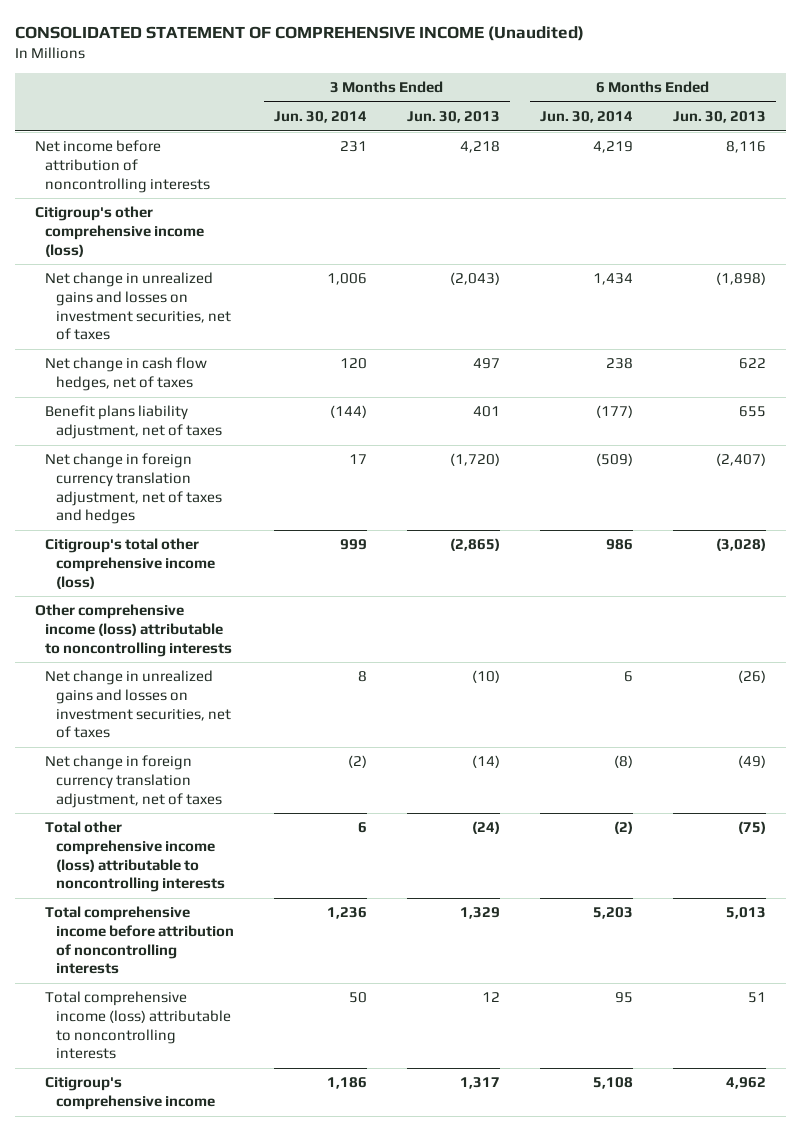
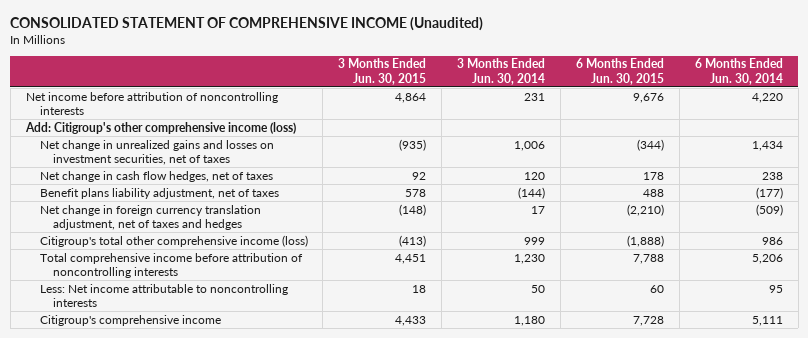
[406,110,500,123] Jun. 30, 2013 -> none
[672,110,766,123] Jun. 30, 2013 -> none
none -> [338,58,427,85] 3 Months Ended Jun. 30, 2015
none -> [575,58,664,85] 6 Months Ended Jun. 30, 2015
[592,141,633,154] 4,219 -> [751,92,783,103] 4,220
[35,206,205,257] Citigroup's other comprehensive income (loss) -> [24,121,296,134] Add: Citigroup's other comprehensive income (loss)
[35,604,233,657] Other comprehensive income (loss) attributable to noncontrolling interests -> none
[45,670,231,739] Net change in unrealized gains and losses on investment securities, net of taxes -> none
[45,755,222,808] Net change in foreign currency translation adjustment, net of taxes -> none
[45,821,225,893] Total other comprehensive income (loss) attributable to noncontrolling interests -> none
[326,907,367,920] 1,236 -> [514,253,546,264] 1,230
[592,907,633,920] 5,203 -> [751,253,783,264] 5,206
[45,991,231,1060] Total comprehensive income (loss) attributable to noncontrolling interests -> [39,283,288,307] Less: Net income attributable to noncontrolling interests
[326,1077,367,1090] 1,186 -> [514,315,546,326] 1,180
[592,1077,633,1090] 5,108 -> [751,315,783,326] 5,111

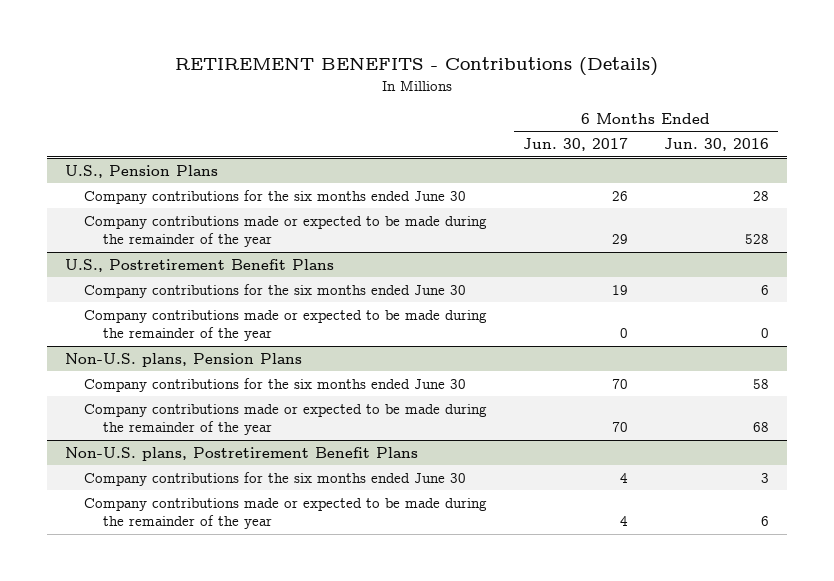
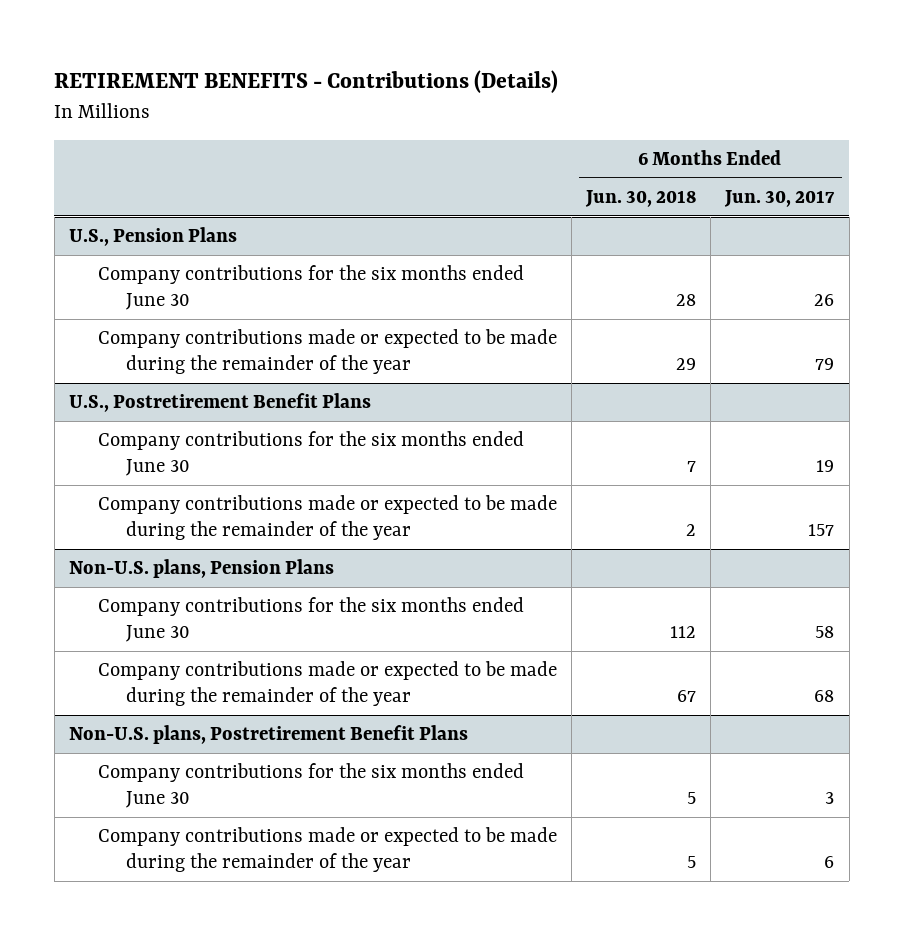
[664,138,770,152] Jun. 30, 2016 -> none
none -> [584,189,696,207] Jun. 30, 2018
[612,234,629,245] 29 -> [815,358,835,371] 79
[620,328,629,339] 0 -> [808,524,835,537] 157
[612,378,629,389] 70 -> [815,626,835,639] 58
[612,422,629,433] 70 -> [814,690,835,703] 68
[620,472,629,483] 4 -> [825,792,835,805] 3
[620,516,629,527] 4 -> [824,856,835,869] 6

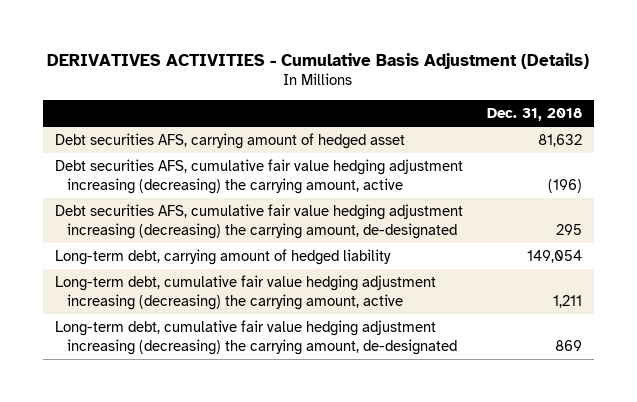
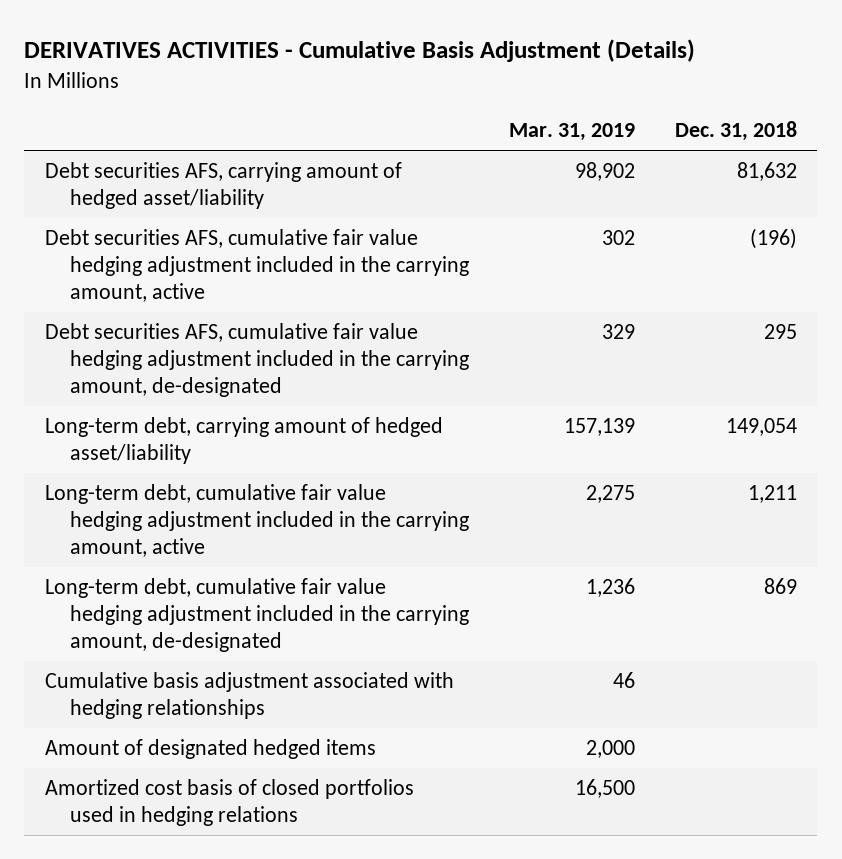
none -> [508,123,635,142] Mar. 31, 2019
[54,133,405,150] Debt securities AFS, carrying amount of hedged asset -> [44,162,402,210] Debt securities AFS, carrying amount of hedged asset/liability
[54,159,463,194] Debt securities AFS, cumulative fair value hedging adjustment increasing (decreasing) the carrying amount, active -> [44,229,469,302] Debt securities AFS, cumulative fair value hedging adjustment included in the carrying amount, active
[54,204,463,239] Debt securities AFS, cumulative fair value hedging adjustment increasing (decreasing) the carrying amount, de-designated -> [44,323,469,397] Debt securities AFS, cumulative fair value hedging adjustment included in the carrying amount, de-designated
[54,249,391,266] Long-term debt, carrying amount of hedged liability -> [44,417,443,465] Long-term debt, carrying amount of hedged asset/liability
[54,275,436,310] Long-term debt, cumulative fair value hedging adjustment increasing (decreasing) the carrying amount, active -> [44,484,469,557] Long-term debt, cumulative fair value hedging adjustment included in the carrying amount, active
[54,320,458,355] Long-term debt, cumulative fair value hedging adjustment increasing (decreasing) the carrying amount, de-designated -> [44,578,469,652] Long-term debt, cumulative fair value hedging adjustment included in the carrying amount, de-designated
none -> [44,672,454,720] Cumulative basis adjustment associated with hedging relationships
none -> [44,739,376,760] Amount of designated hedged items
none -> [44,779,414,827] Amortized cost basis of closed portfolios used in hedging relations

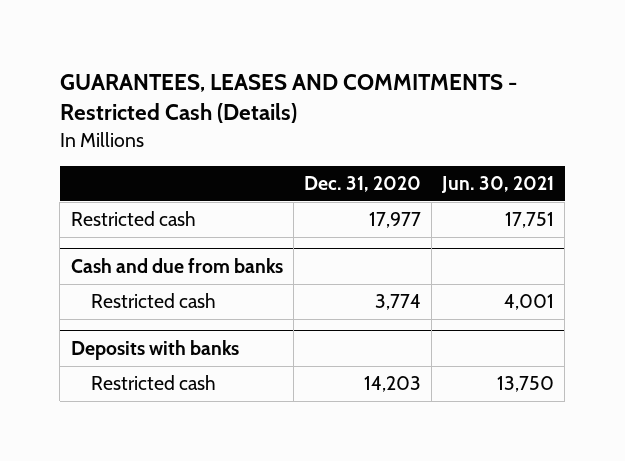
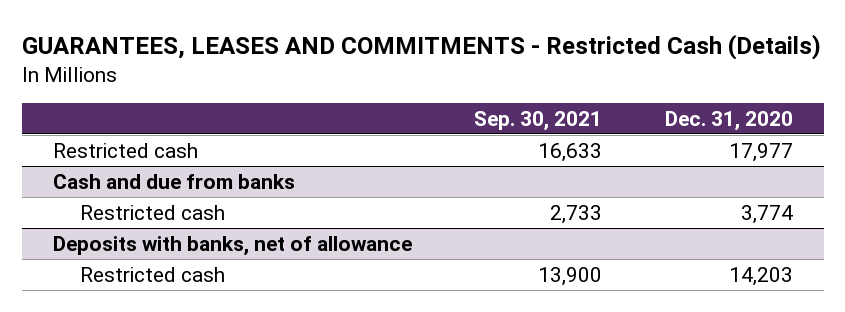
[441,176,555,194] Jun. 30, 2021 -> none
none -> [474,111,603,132] Sep. 30, 2021
[70,340,239,361] Deposits with banks -> [52,235,412,256] Deposits with banks, net of allowance

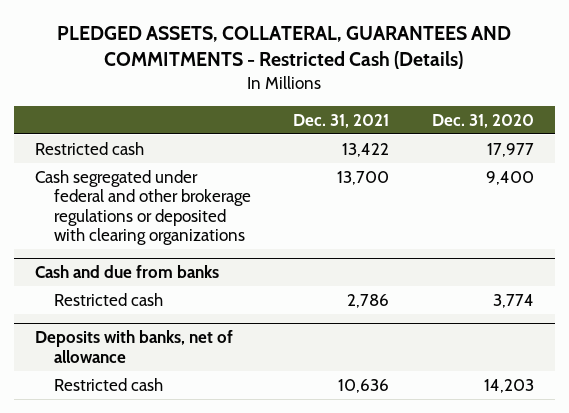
[21,34,821,61] GUARANTEES, LEASES AND COMMITMENTS - Restricted Cash (Details) -> [57,26,512,70] PLEDGED ASSETS, COLLATERAL, GUARANTEES AND COMMITMENTS - Restricted Cash (Details)
[474,111,603,132] Sep. 30, 2021 -> none
none -> [293,113,390,128] Dec. 31, 2021
none -> [35,169,252,246] Cash segregated under federal and other brokerage regulations or deposited with clearing organizations

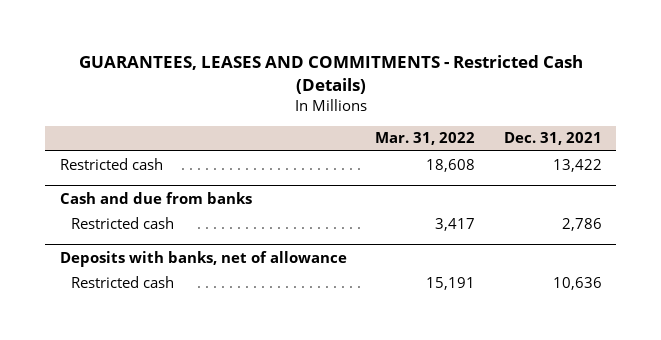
[57,26,512,70] PLEDGED ASSETS, COLLATERAL, GUARANTEES AND COMMITMENTS - Restricted Cash (Details) -> [78,55,583,94] GUARANTEES, LEASES AND COMMITMENTS - Restricted Cash (Details)
[431,113,534,128] Dec. 31, 2020 -> none
none -> [375,132,476,146] Mar. 31, 2022
[35,169,252,246] Cash segregated under federal and other brokerage regulations or deposited with clearing organizations -> none

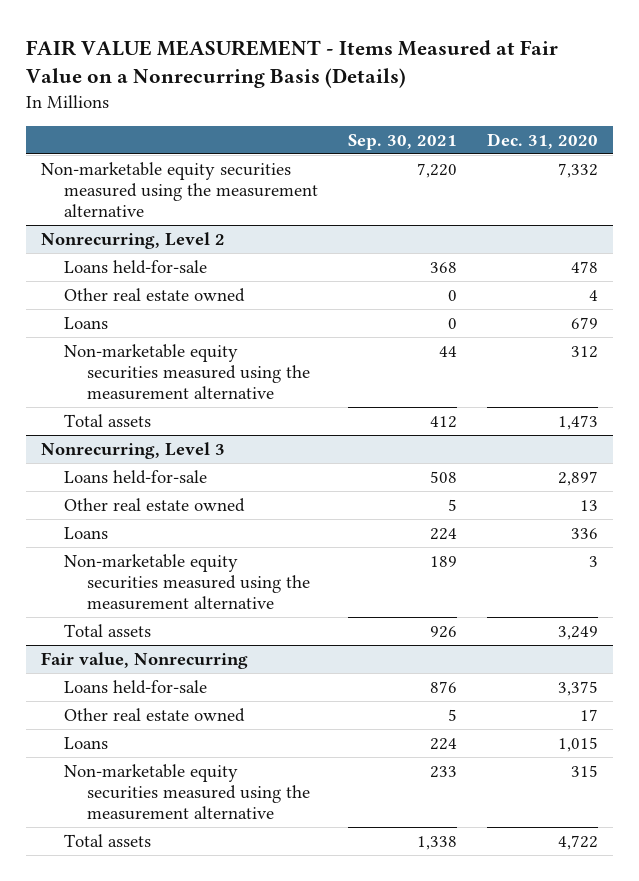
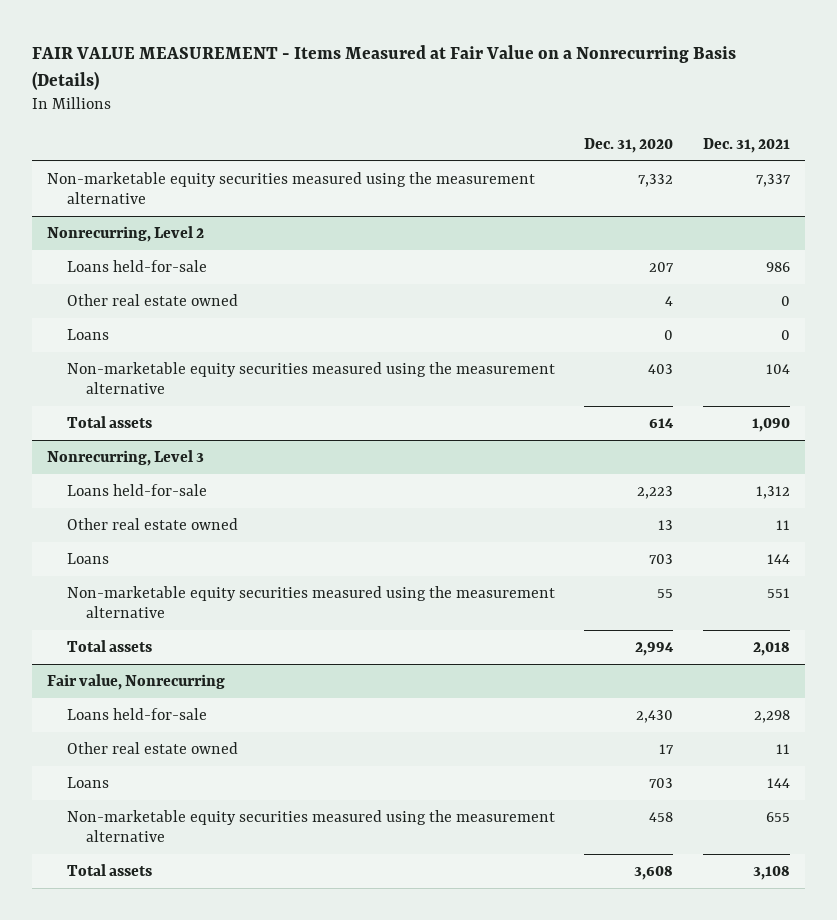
[348,134,458,151] Sep. 30, 2021 -> none
none -> [703,137,791,153] Dec. 31, 2021
[571,260,599,273] 478 -> [649,261,675,272] 207
[571,316,599,329] 679 -> [664,329,674,340] 0
[571,345,599,358] 312 -> [648,363,674,374] 403
[558,414,599,430] 1,473 -> [649,417,675,428] 614
[558,470,599,486] 2,897 -> [637,485,674,499] 2,223
[571,527,599,539] 336 -> [649,553,674,564] 703
[589,555,599,567] 3 -> [657,588,674,598] 55
[558,625,599,640] 3,249 -> [635,641,675,656] 2,994
[558,680,599,696] 3,375 -> [636,709,674,723] 2,430
[558,736,599,752] 1,015 -> [649,777,674,788] 703
[571,764,599,777] 315 -> [649,811,674,822] 458
[558,834,599,850] 4,722 -> [634,865,674,880] 3,608

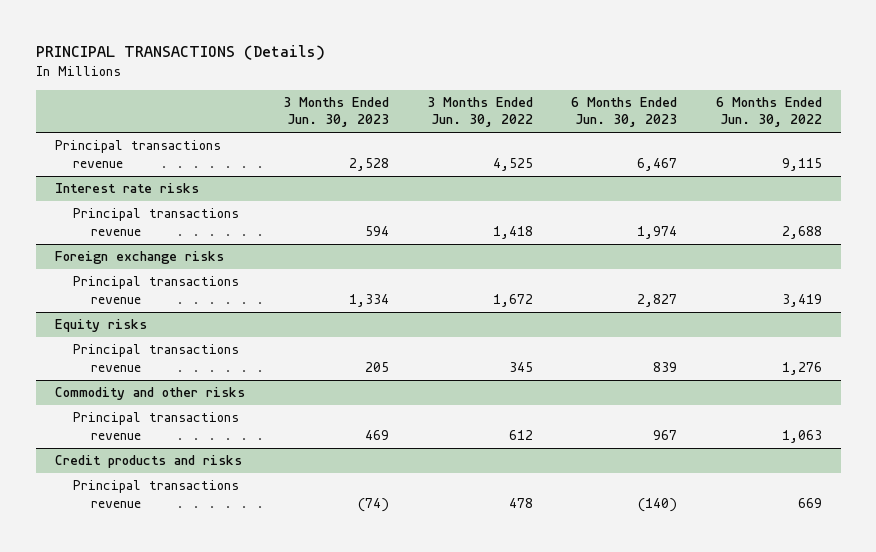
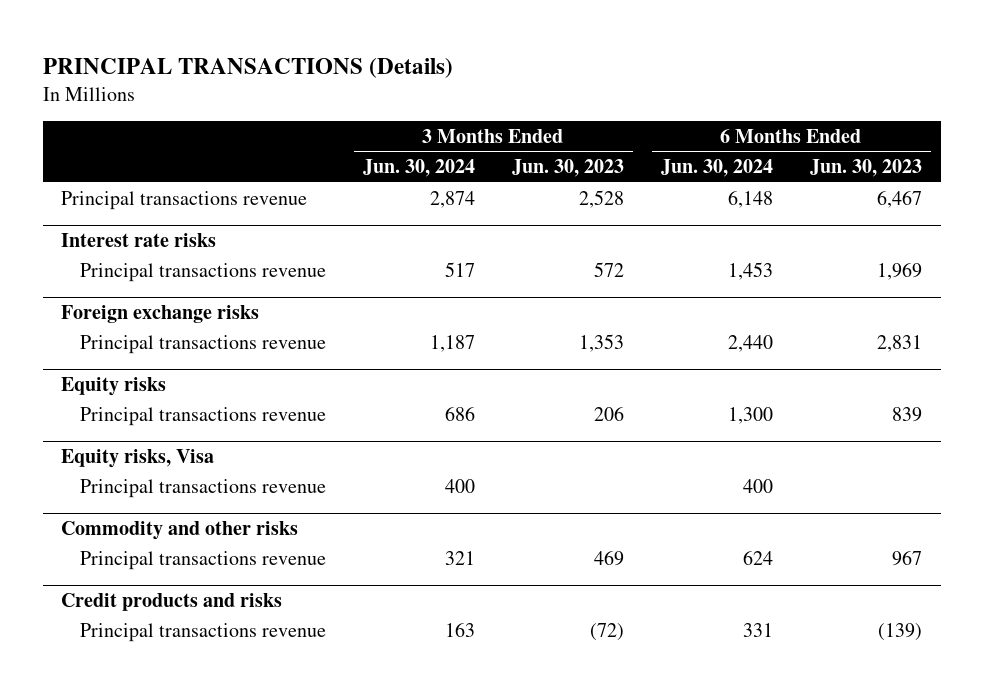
[427,96,534,128] 3 Months Ended Jun. 30, 2022 -> none
[715,96,822,128] 6 Months Ended Jun. 30, 2022 -> none
none -> [362,159,475,178] Jun. 30, 2024
none -> [660,159,773,178] Jun. 30, 2024
[365,225,390,236] 594 -> [593,261,624,277] 572
[637,225,678,239] 1,974 -> [877,261,923,280] 1,969
[349,293,390,307] 1,334 -> [578,333,624,352] 1,353
[637,293,678,307] 2,827 -> [877,334,923,352] 2,831
[365,361,390,372] 205 -> [593,405,624,421] 206
none -> [61,448,215,468] Equity risks, Visa
none -> [79,478,326,498] Principal transactions revenue
[358,497,390,512] (74) -> [589,622,624,641] (72)
[638,497,678,512] (140) -> [878,622,923,641] (139)

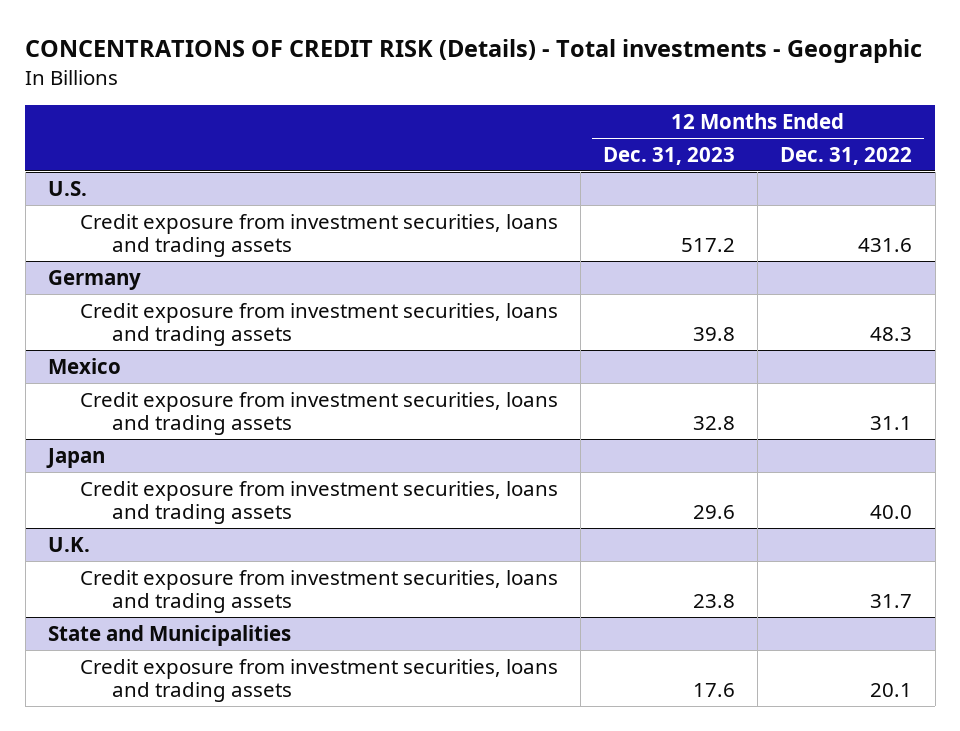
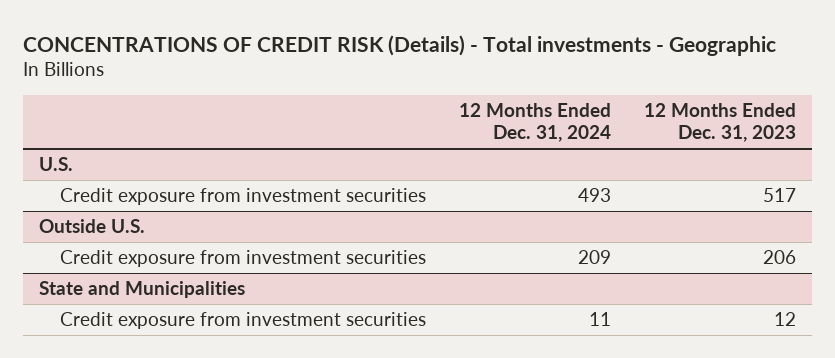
[780,146,913,165] Dec. 31, 2022 -> none
none -> [458,102,611,143] 12 Months Ended Dec. 31, 2024
[47,357,121,374] Mexico -> none
[79,391,558,436] Credit exposure from investment securities, loans and trading assets -> none
[45,447,105,468] Japan -> none
[79,480,558,525] Credit exposure from investment securities, loans and trading assets -> none
[47,536,90,552] U.K. -> none
[79,569,558,614] Credit exposure from investment securities, loans and trading assets -> none
[79,213,558,258] Credit exposure from investment securities, loans and trading assets -> [59,188,426,206] Credit exposure from investment securities
[681,238,736,253] 517.2 -> [762,188,796,203] 517
[47,269,141,290] Germany -> [39,219,146,234] Outside U.S.
[79,302,558,347] Credit exposure from investment securities, loans and trading assets -> [59,250,426,268] Credit exposure from investment securities
[693,327,736,342] 39.8 -> [762,250,796,265] 206
[79,658,558,703] Credit exposure from investment securities, loans and trading assets -> [59,312,426,330] Credit exposure from investment securities
[693,683,736,698] 17.6 -> [773,312,796,327] 12

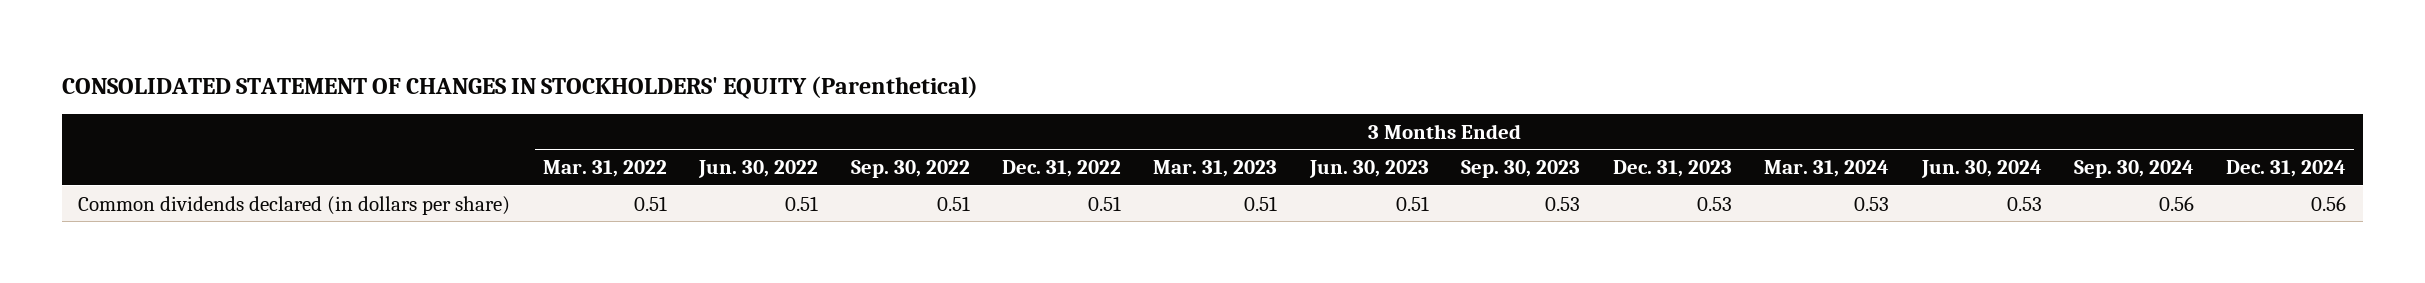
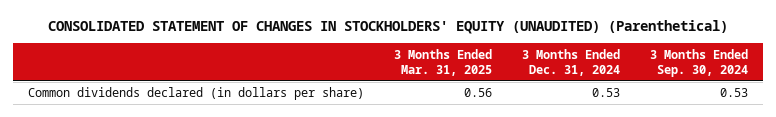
[62,75,979,99] CONSOLIDATED STATEMENT OF CHANGES IN STOCKHOLDERS' EQUITY (Parenthetical) -> [47,20,728,35] CONSOLIDATED STATEMENT OF CHANGES IN STOCKHOLDERS' EQUITY (UNAUDITED) (Parenthetical)
[542,160,667,178] Mar. 31, 2022 -> none
[698,160,819,179] Jun. 30, 2022 -> none
[850,160,970,179] Sep. 30, 2022 -> none
[1002,160,1122,178] Dec. 31, 2022 -> none
[1153,160,1278,178] Mar. 31, 2023 -> none
[1308,160,1429,179] Jun. 30, 2023 -> none
[1461,160,1581,179] Sep. 30, 2023 -> none
[1612,160,1732,178] Dec. 31, 2023 -> none
[1764,160,1890,178] Mar. 31, 2024 -> none
[1920,160,2042,179] Jun. 30, 2024 -> none
none -> [393,48,492,77] 3 Months Ended Mar. 31, 2025
[2158,195,2194,211] 0.56 -> [719,88,748,98] 0.53
[2311,195,2347,211] 0.56 -> [591,88,620,98] 0.53

